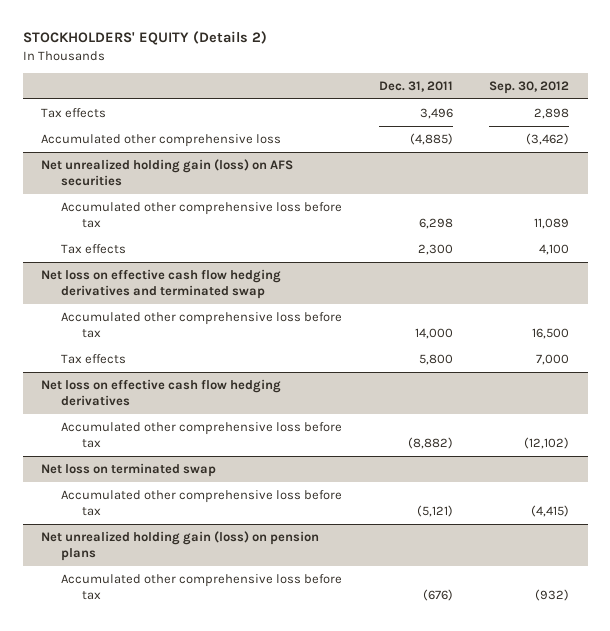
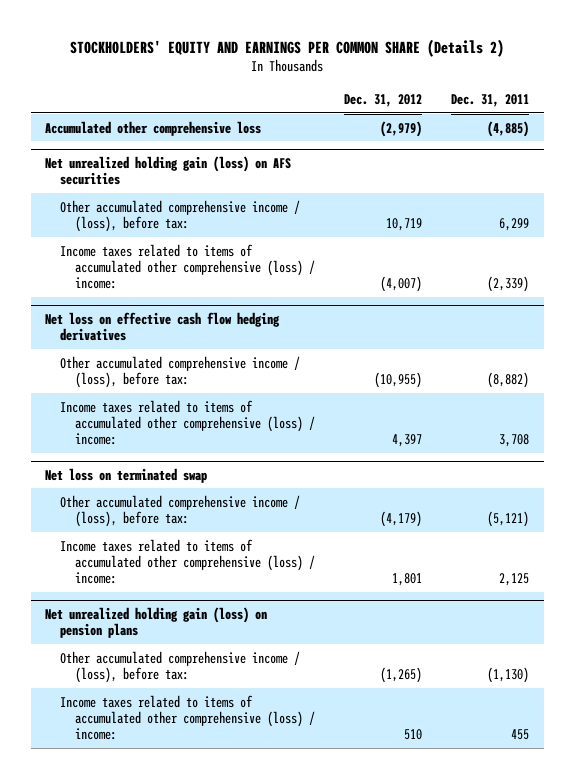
[22,31,267,46] STOCKHOLDERS' EQUITY (Details 2) -> [70,38,505,57] STOCKHOLDERS' EQUITY AND EARNINGS PER COMMON SHARE (Details 2)
[489,80,570,94] Sep. 30, 2012 -> none
none -> [344,93,423,107] Dec. 31, 2012
[40,108,106,119] Tax effects -> none
[61,244,127,255] Tax effects -> none
[40,269,281,300] Net loss on effective cash flow hedging derivatives and terminated swap -> none
[61,312,343,339] Accumulated other comprehensive loss before tax -> none
[61,354,127,365] Tax effects -> none
[61,202,343,229] Accumulated other comprehensive loss before tax -> [60,199,301,232] Other accumulated comprehensive income / (loss), before tax:
[418,218,453,230] 6,298 -> [499,217,530,231] 6,299
none -> [60,243,316,290] Income taxes related to items of accumulated other comprehensive (loss) / income:
[61,422,343,449] Accumulated other comprehensive loss before tax -> [60,355,301,388] Other accumulated comprehensive income / (loss), before tax:
none -> [60,399,316,446] Income taxes related to items of accumulated other comprehensive (loss) / income:
[61,490,343,517] Accumulated other comprehensive loss before tax -> [60,494,301,527] Other accumulated comprehensive income / (loss), before tax:
none -> [60,538,316,585] Income taxes related to items of accumulated other comprehensive (loss) / income:
[61,574,343,601] Accumulated other comprehensive loss before tax -> [60,650,301,683] Other accumulated comprehensive income / (loss), before tax:
[422,589,453,602] (676) -> [487,666,530,683] (1,130)
none -> [60,694,316,741] Income taxes related to items of accumulated other comprehensive (loss) / income:

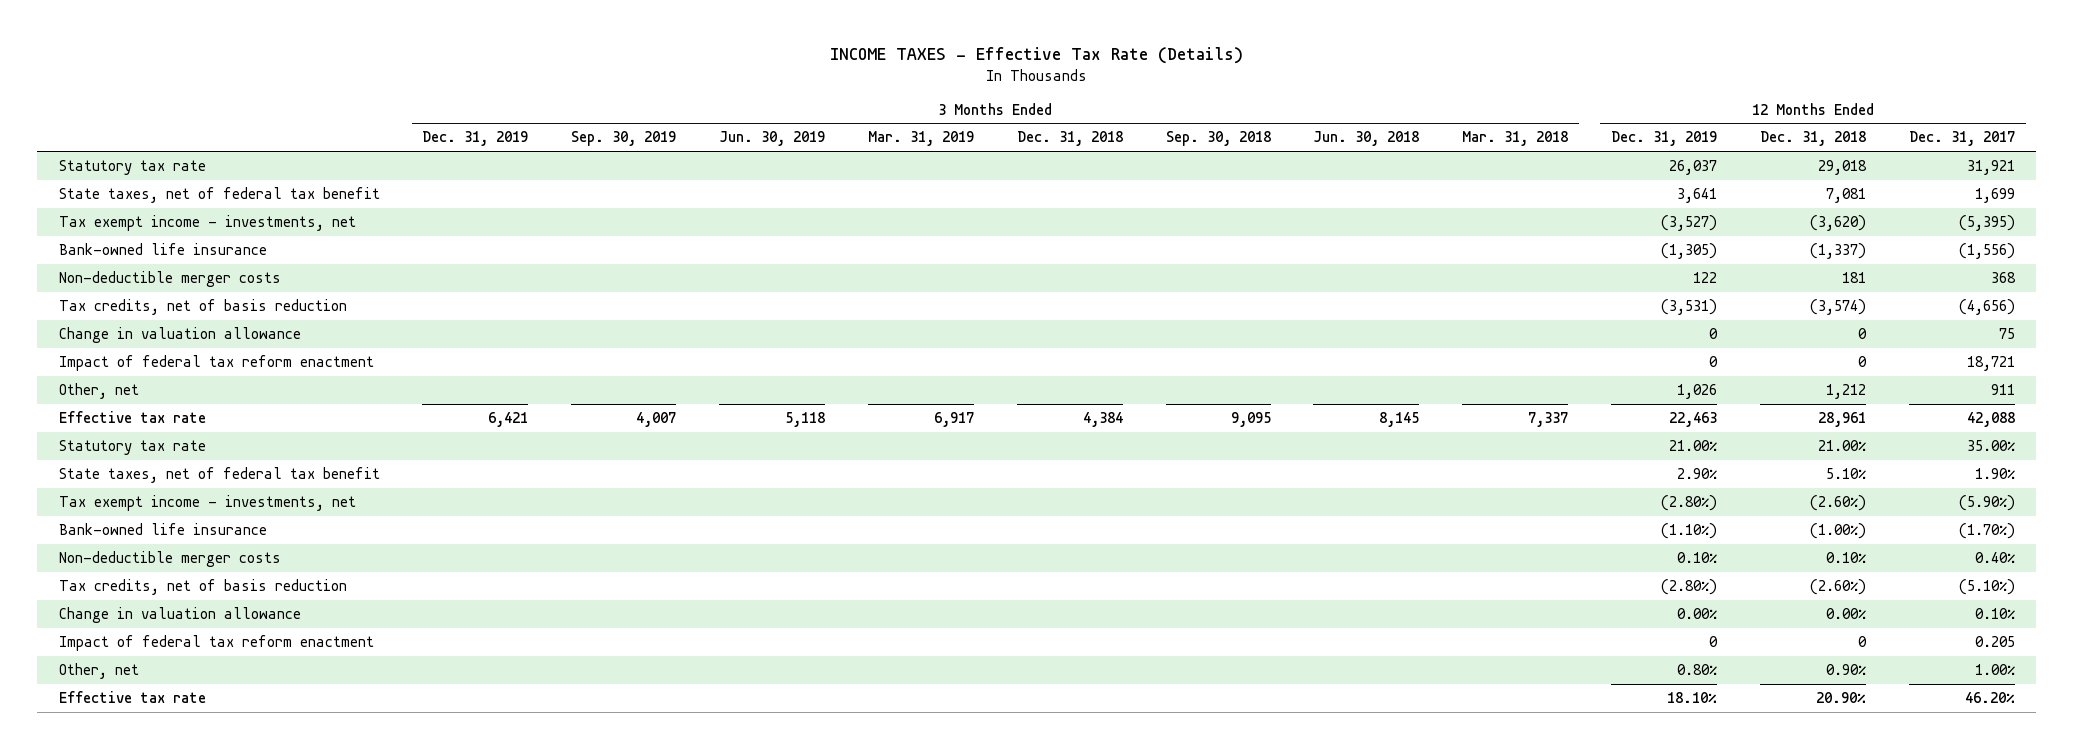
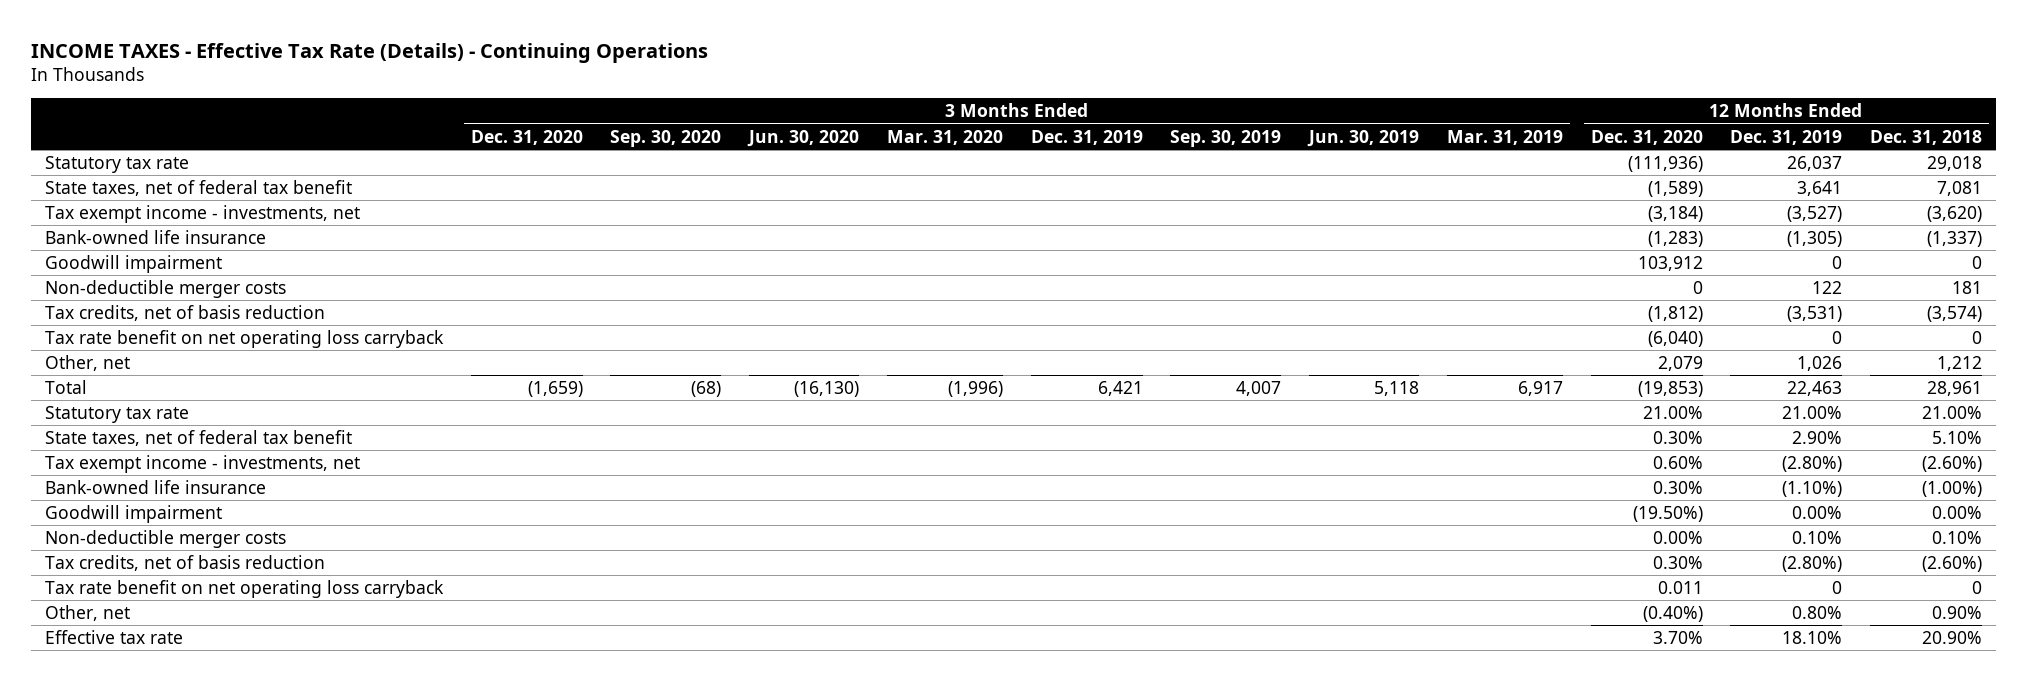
[829,47,1243,65] INCOME TAXES - Effective Tax Rate (Details) -> [30,42,708,63] INCOME TAXES - Effective Tax Rate (Details) - Continuing Operations
[1016,131,1123,147] Dec. 31, 2018 -> none
[1165,131,1271,147] Sep. 30, 2018 -> none
[1313,131,1420,147] Jun. 30, 2018 -> none
[1462,131,1569,147] Mar. 31, 2018 -> none
[1908,131,2015,147] Dec. 31, 2017 -> none
none -> [470,129,583,145] Dec. 31, 2020
none -> [610,129,722,147] Sep. 30, 2020
none -> [747,129,860,147] Jun. 30, 2020
none -> [886,129,1003,145] Mar. 31, 2020
none -> [1590,129,1703,145] Dec. 31, 2020
none -> [44,254,222,273] Goodwill impairment
[58,327,301,344] Change in valuation allowance -> none
[58,355,374,372] Impact of federal tax reform enactment -> none
none -> [44,329,444,348] Tax rate benefit on net operating loss carryback
[58,411,206,424] Effective tax rate -> [44,379,87,394] Total
none -> [44,504,222,523] Goodwill impairment
[58,607,301,624] Change in valuation allowance -> none
[58,635,374,652] Impact of federal tax reform enactment -> none
none -> [44,579,444,598] Tax rate benefit on net operating loss carryback

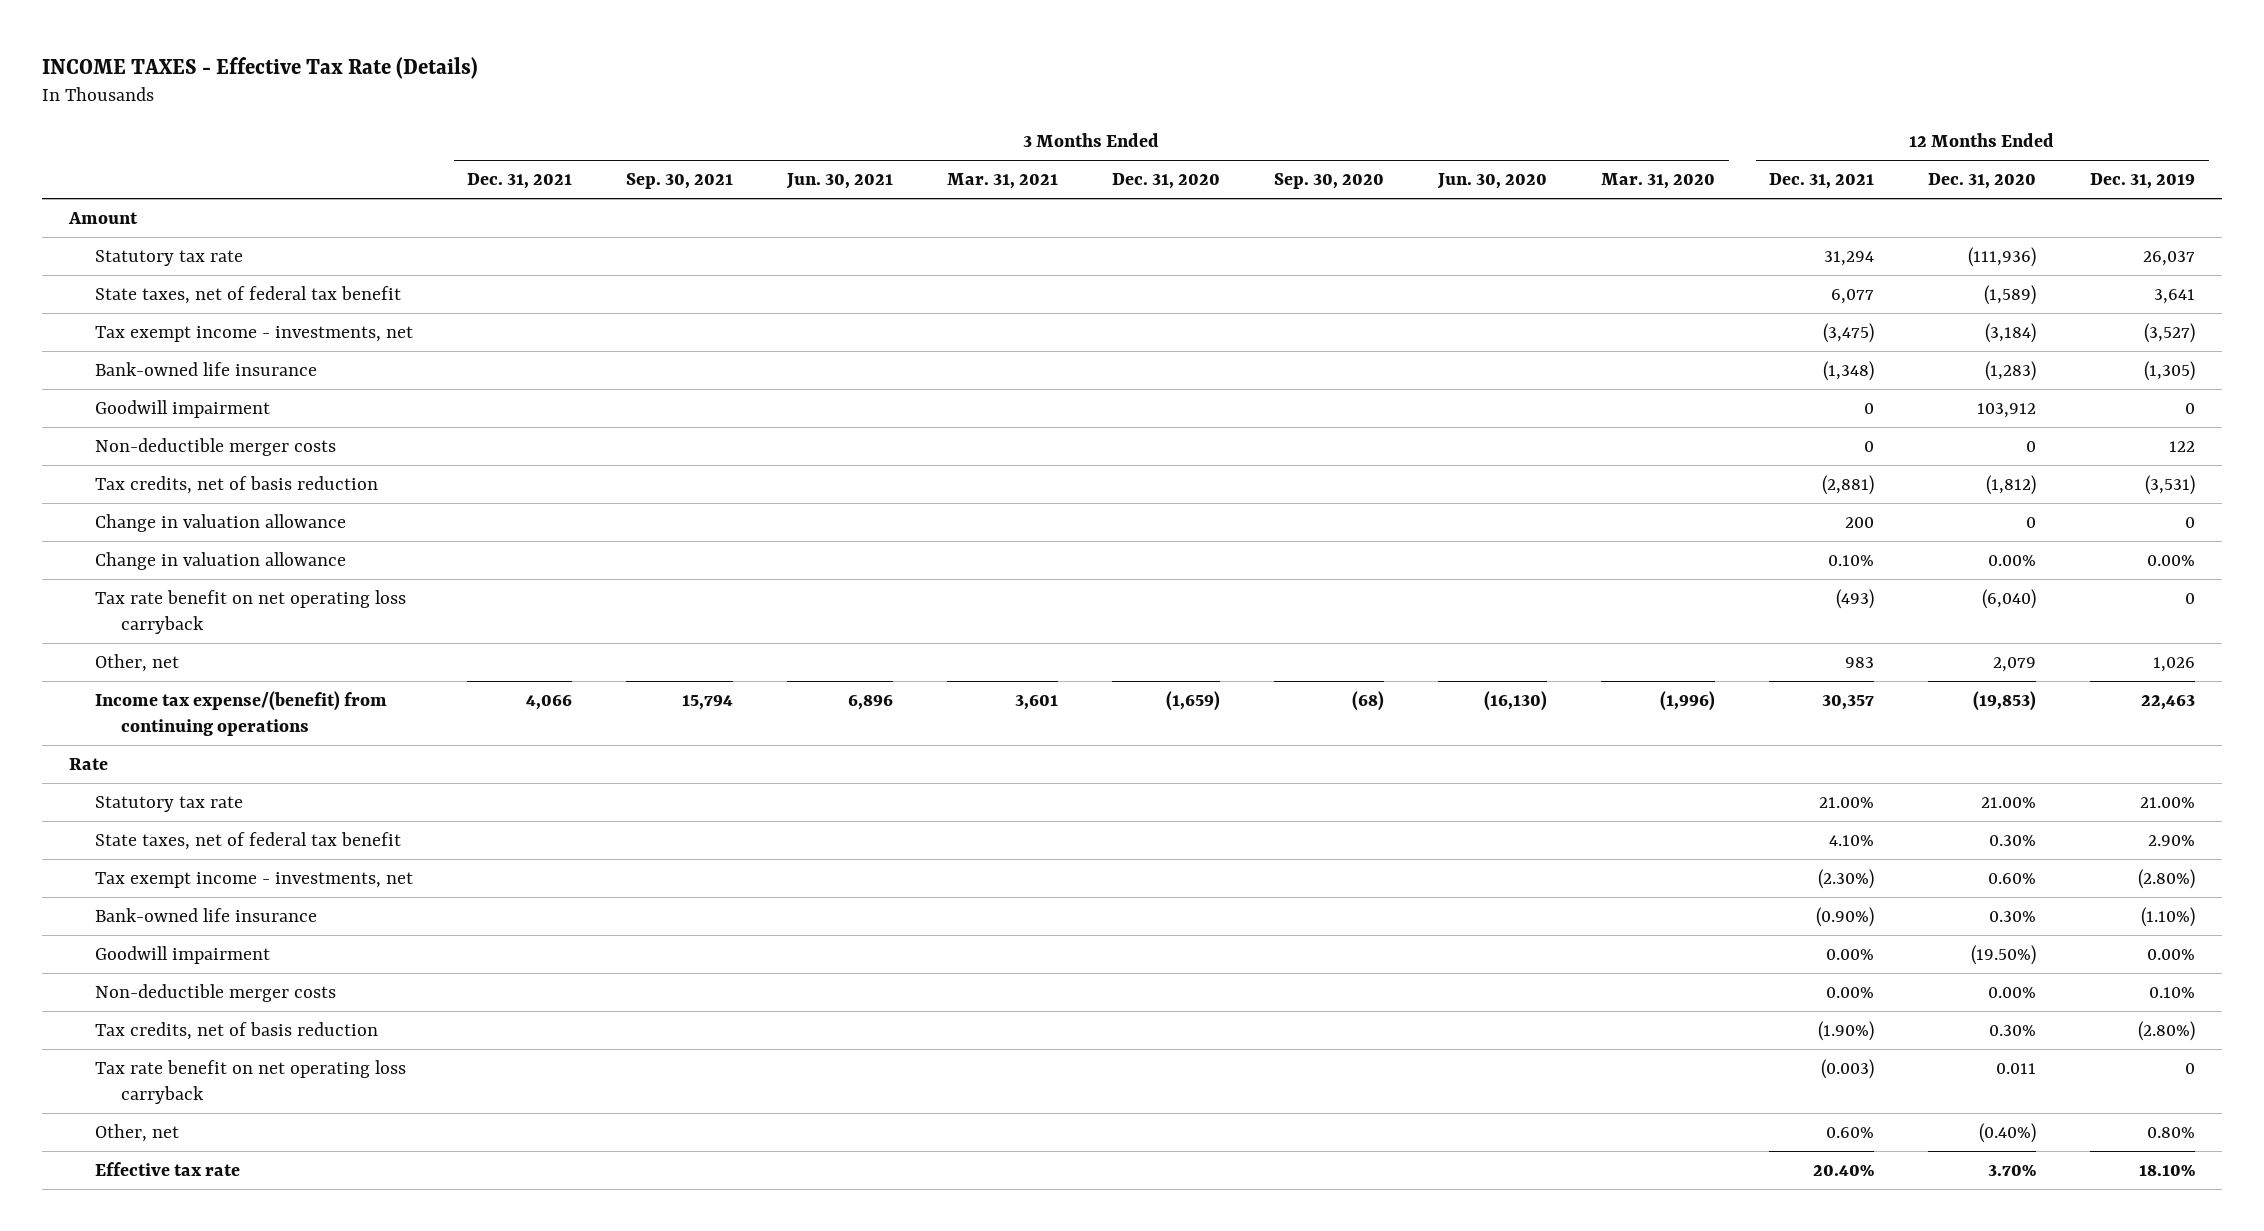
[30,42,708,63] INCOME TAXES - Effective Tax Rate (Details) - Continuing Operations -> [41,56,478,79] INCOME TAXES - Effective Tax Rate (Details)
[1030,129,1143,145] Dec. 31, 2019 -> none
[1170,129,1282,147] Sep. 30, 2019 -> none
[1307,129,1420,147] Jun. 30, 2019 -> none
[1446,129,1563,145] Mar. 31, 2019 -> none
[1870,129,1983,145] Dec. 31, 2018 -> none
none -> [467,172,573,189] Dec. 31, 2021
none -> [626,172,734,189] Sep. 30, 2021
none -> [786,172,894,189] Jun. 30, 2021
none -> [947,172,1059,189] Mar. 31, 2021
none -> [1769,172,1875,189] Dec. 31, 2021
none -> [67,211,138,224] Amount
none -> [95,513,347,532] Change in valuation allowance
none -> [95,551,347,570] Change in valuation allowance
[44,379,87,394] Total -> [95,690,388,736] Income tax expense/(benefit) from continuing operations
none -> [68,757,108,770] Rate

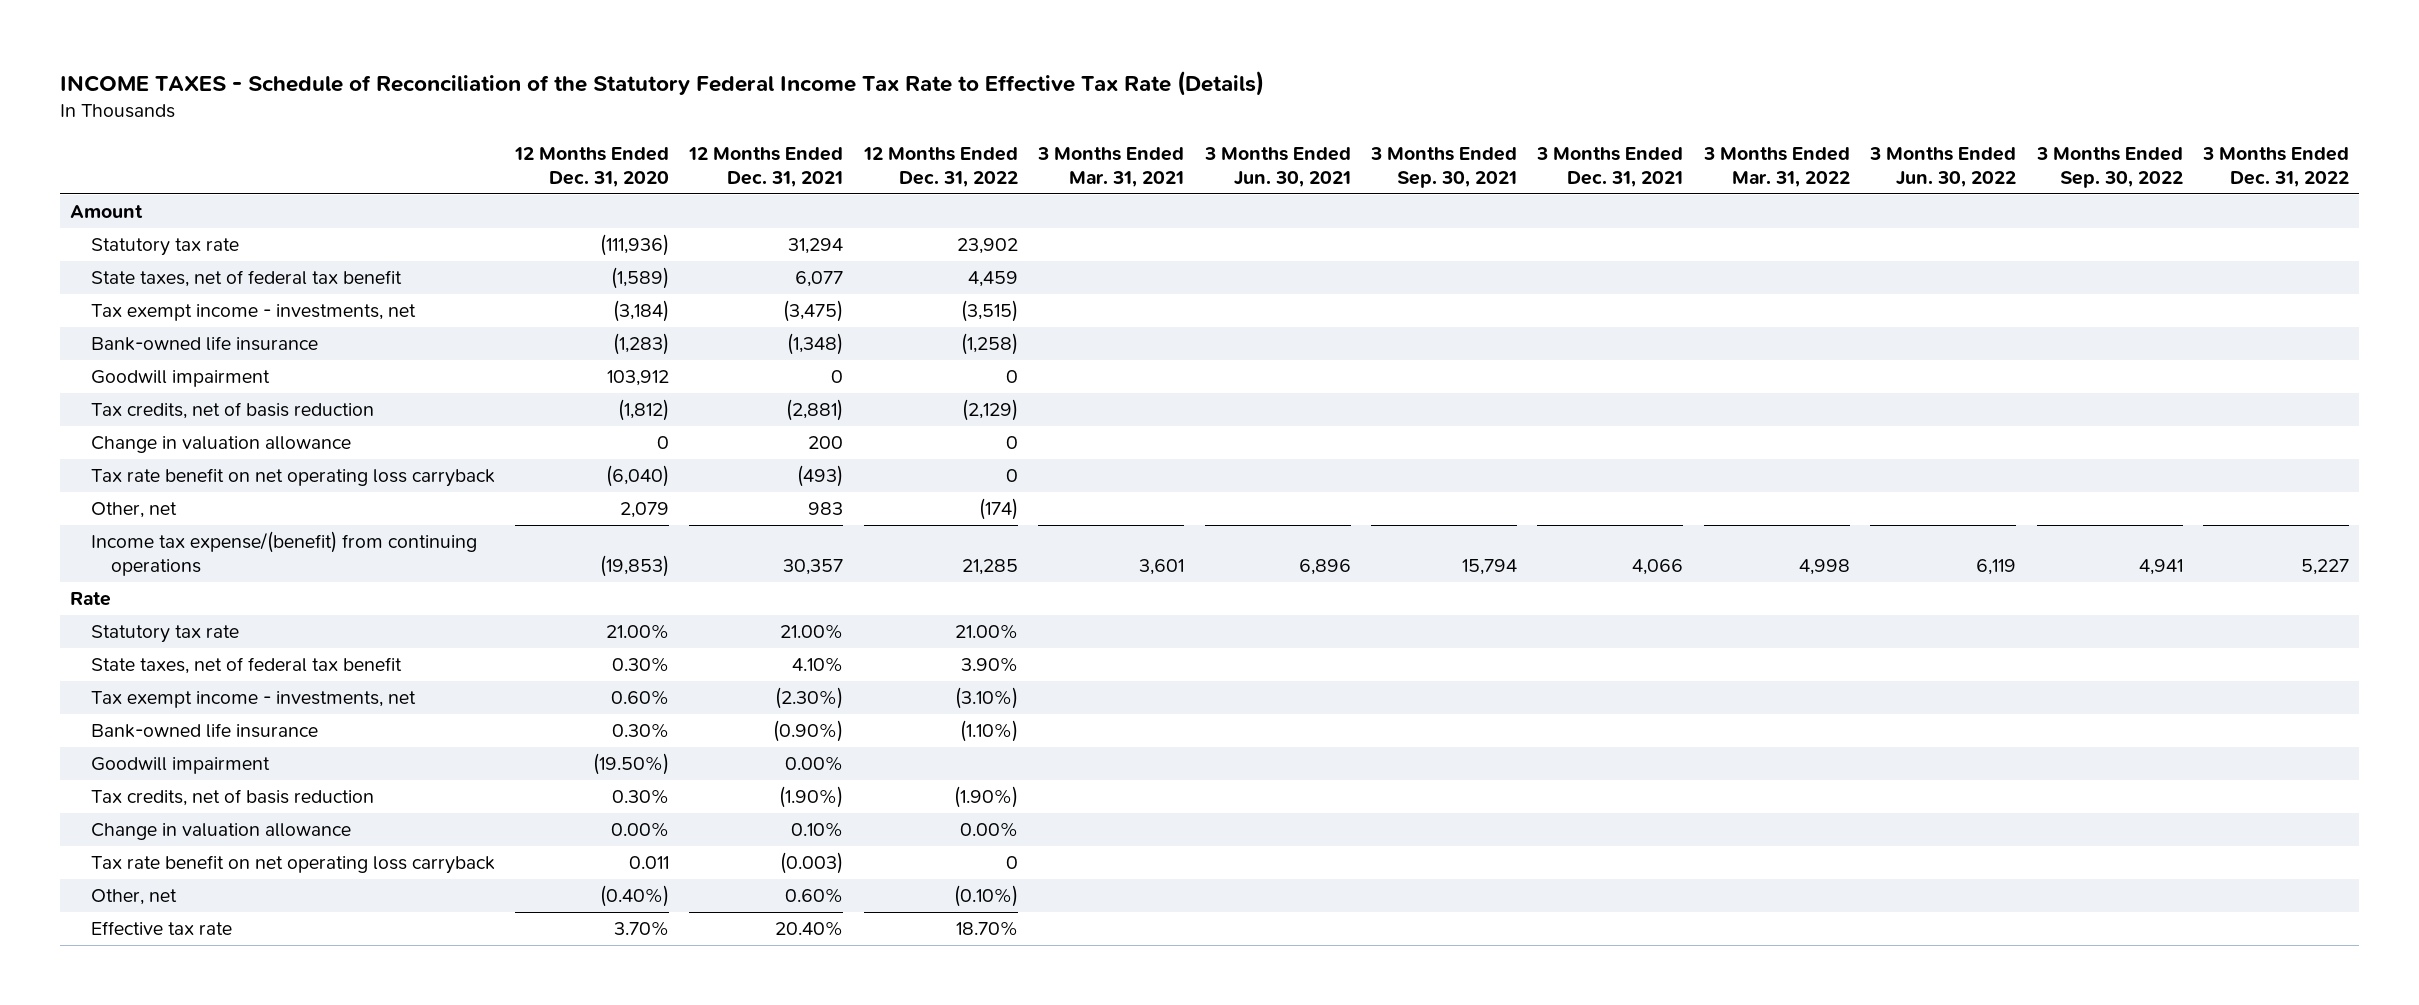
[41,56,478,79] INCOME TAXES - Effective Tax Rate (Details) -> [60,70,1265,96] INCOME TAXES - Schedule of Reconciliation of the Statutory Federal Income Tax Rate to Effective Tax Rate (Details)
[1112,172,1221,189] Dec. 31, 2020 -> none
[1274,172,1385,189] Sep. 30, 2020 -> none
[1437,172,1548,189] Jun. 30, 2020 -> none
[1601,172,1716,189] Mar. 31, 2020 -> none
[2090,172,2196,189] Dec. 31, 2019 -> none
none -> [862,147,1018,188] 12 Months Ended Dec. 31, 2022
none -> [1702,147,1850,188] 3 Months Ended Mar. 31, 2022
none -> [1869,147,2017,188] 3 Months Ended Jun. 30, 2022
none -> [2035,147,2183,189] 3 Months Ended Sep. 30, 2022
none -> [2201,147,2349,188] 3 Months Ended Dec. 31, 2022
[95,437,337,456] Non-deductible merger costs -> none
[95,983,337,1002] Non-deductible merger costs -> none
[95,551,347,570] Change in valuation allowance -> [90,823,351,841] Change in valuation allowance

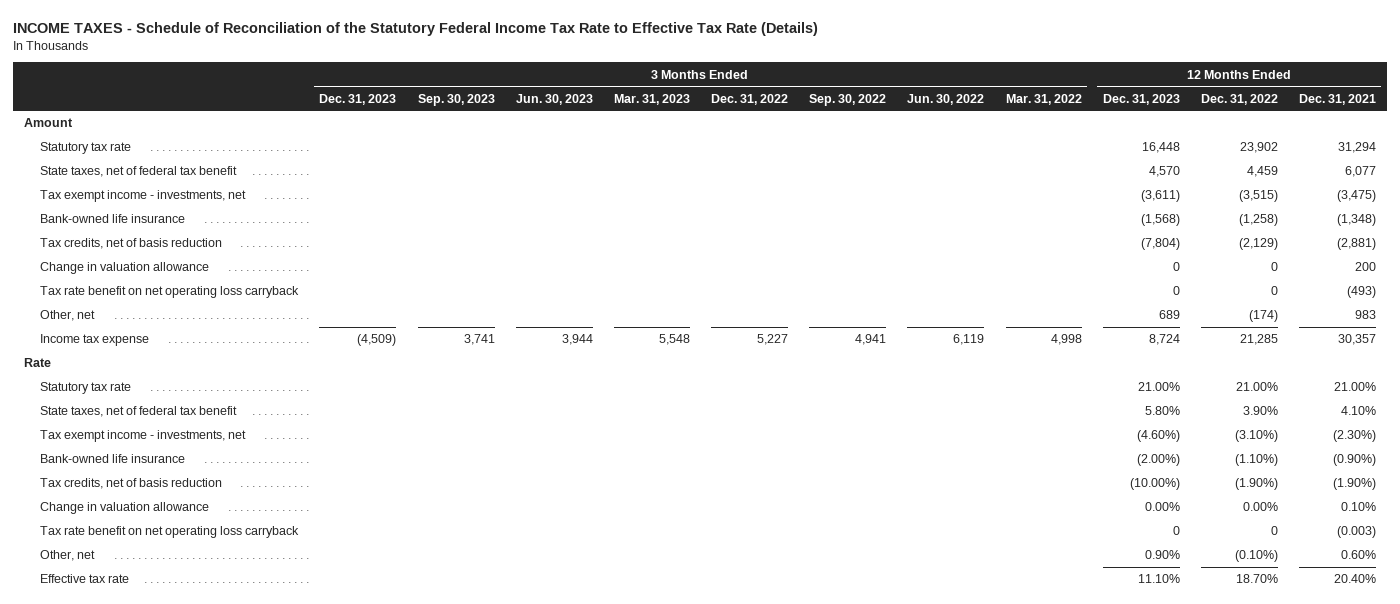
[513,147,669,188] 12 Months Ended Dec. 31, 2020 -> none
[1037,147,1185,188] 3 Months Ended Mar. 31, 2021 -> none
[1203,147,1351,188] 3 Months Ended Jun. 30, 2021 -> none
[1369,147,1517,189] 3 Months Ended Sep. 30, 2021 -> none
[1536,147,1684,188] 3 Months Ended Dec. 31, 2021 -> none
none -> [319,93,397,105] Dec. 31, 2023
none -> [417,93,495,106] Sep. 30, 2023
none -> [515,93,593,105] Jun. 30, 2023
none -> [613,93,690,105] Mar. 31, 2023
none -> [1102,93,1180,105] Dec. 31, 2023
[90,370,270,388] Goodwill impairment -> none
[90,531,477,577] Income tax expense/(benefit) from continuing operations -> [40,334,150,347] Income tax expense
[90,757,270,775] Goodwill impairment -> none

